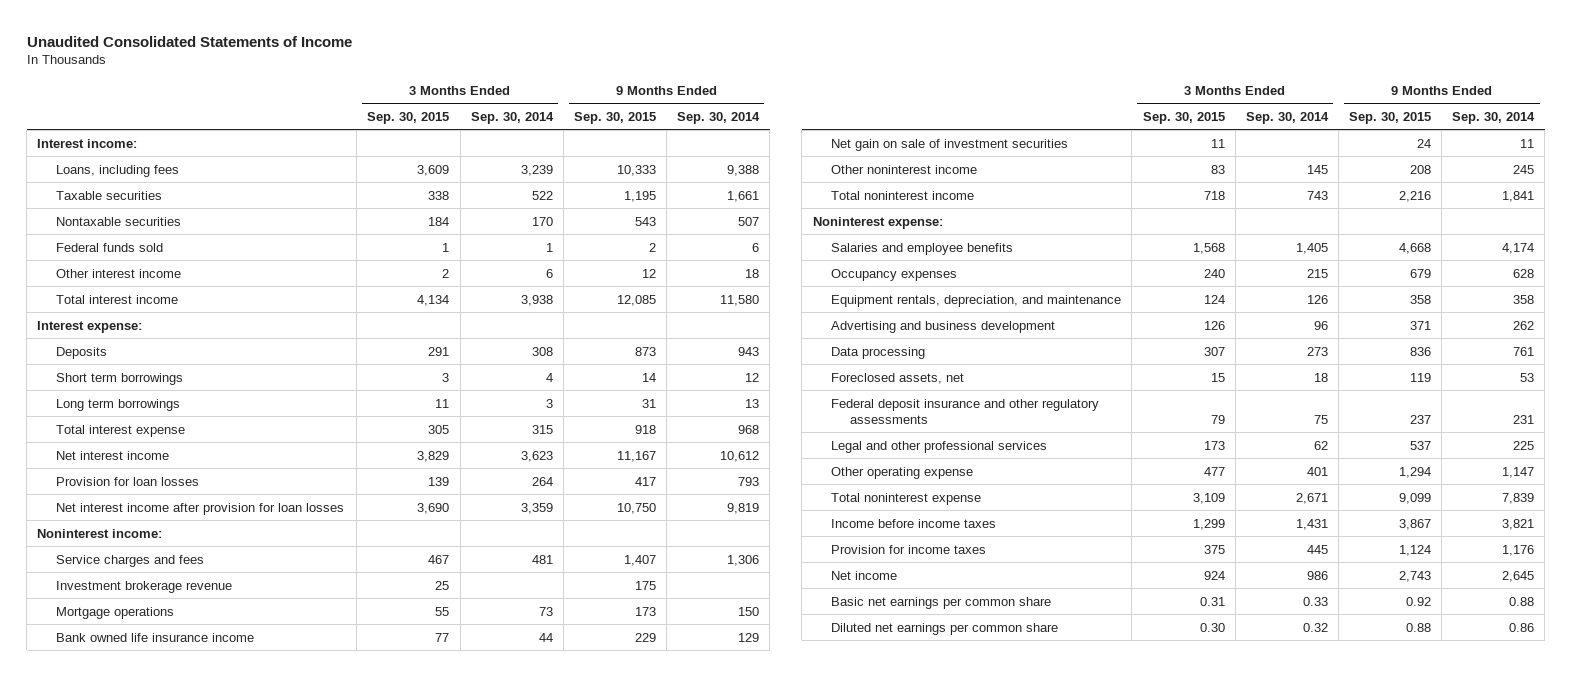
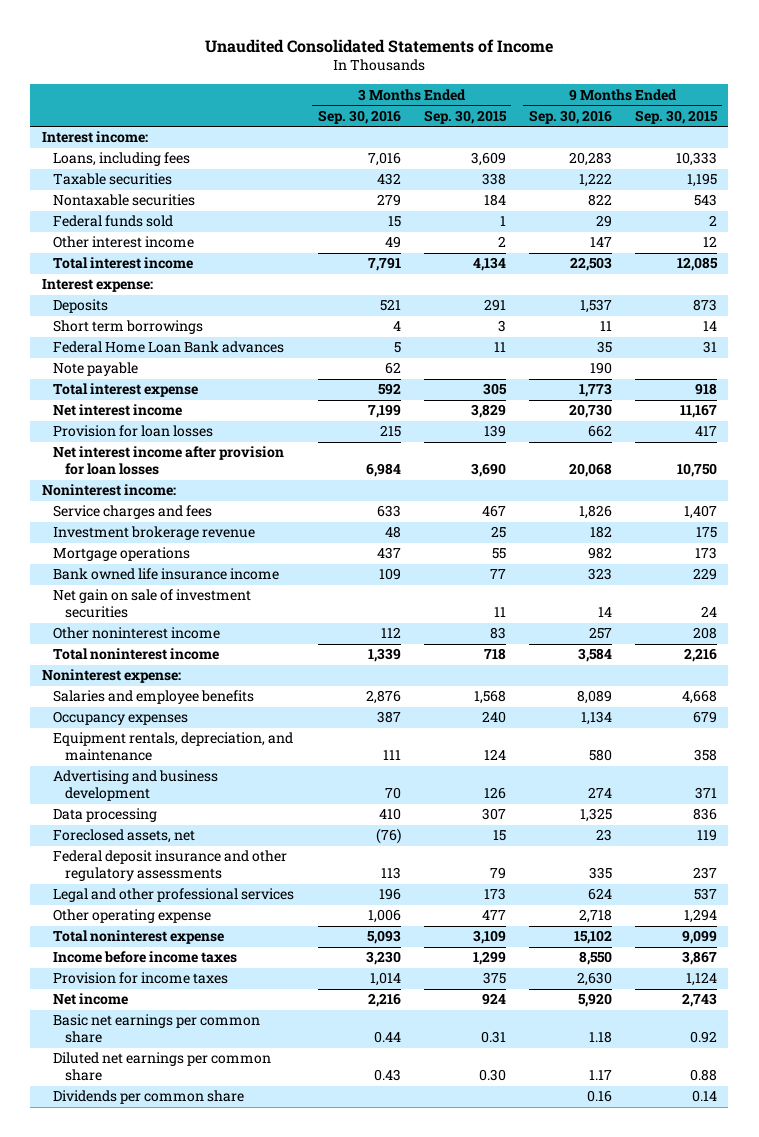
[470,111,554,124] Sep. 30, 2014 -> none
[677,111,761,124] Sep. 30, 2014 -> none
none -> [317,109,401,124] Sep. 30, 2016
none -> [528,109,612,124] Sep. 30, 2016
[56,398,181,411] Long term borrowings -> [53,341,285,354] Federal Home Loan Bank advances
none -> [53,362,139,377] Note payable
none -> [53,1090,245,1105] Dividends per common share

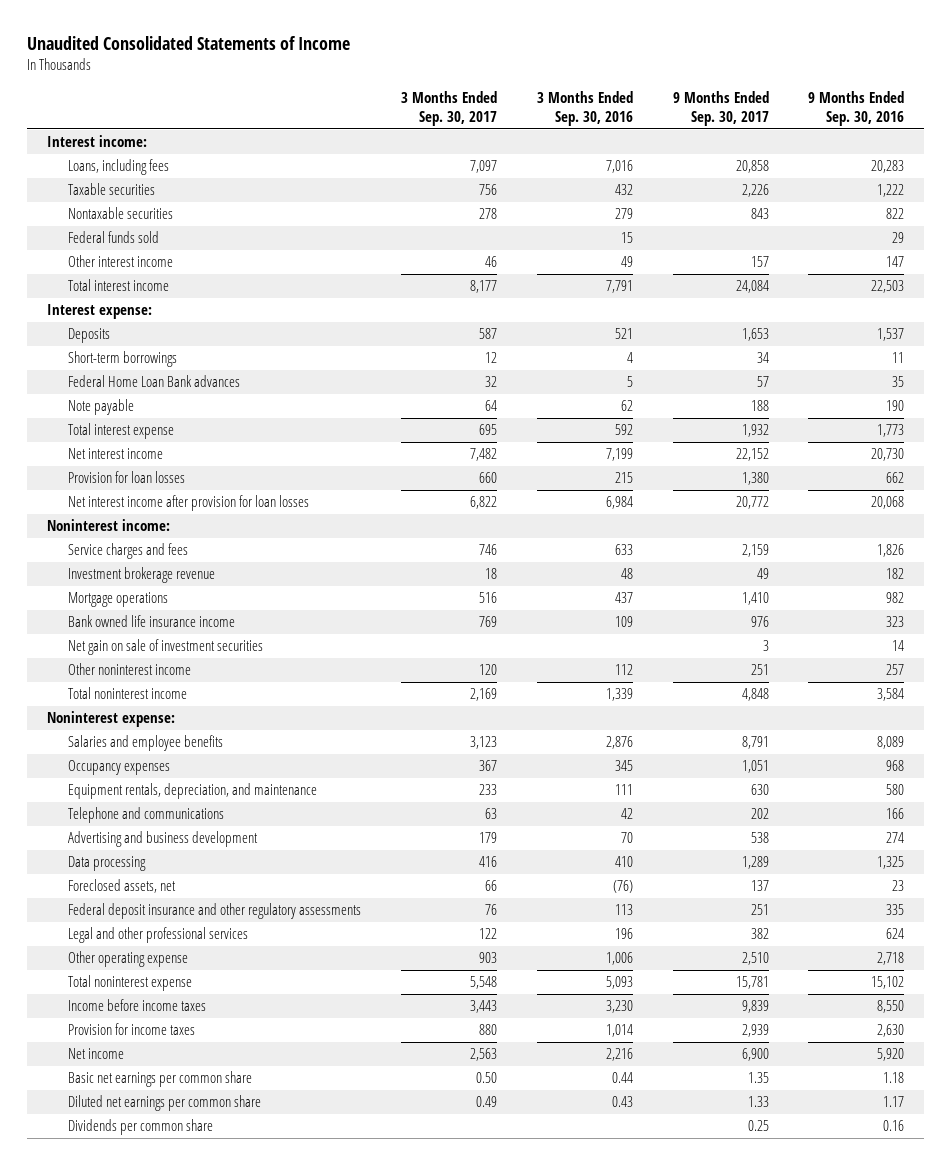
[423,109,507,124] Sep. 30, 2015 -> none
[634,109,718,124] Sep. 30, 2015 -> none
none -> [400,90,497,126] 3 Months Ended Sep. 30, 2017
none -> [672,90,769,126] 9 Months Ended Sep. 30, 2017
[53,320,204,335] Short term borrowings -> [68,351,178,368] Short-term borrowings
[376,711,401,724] 387 -> [614,760,633,772] 345
[580,711,612,726] 1,134 -> [886,760,905,772] 968
none -> [68,807,225,824] Telephone and communications

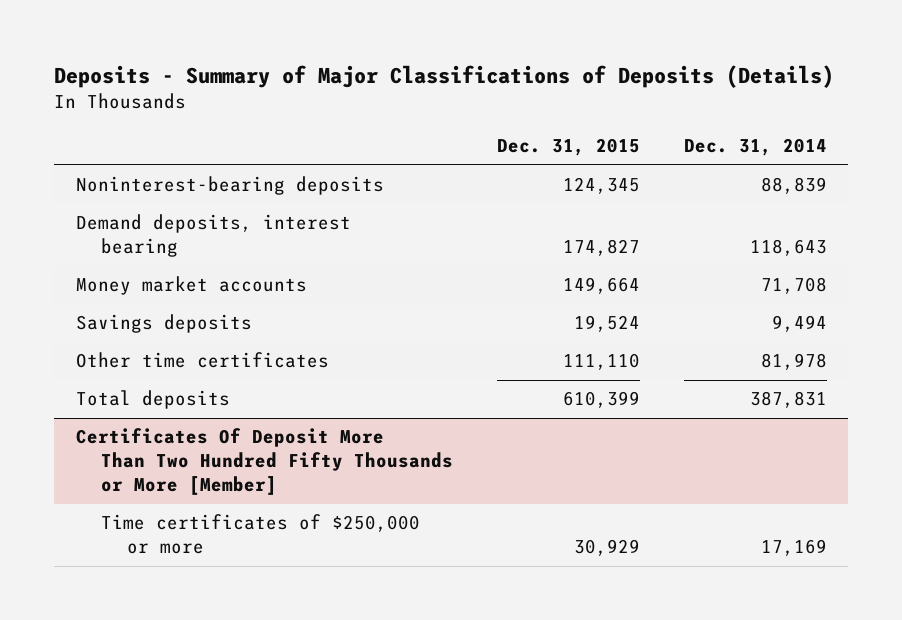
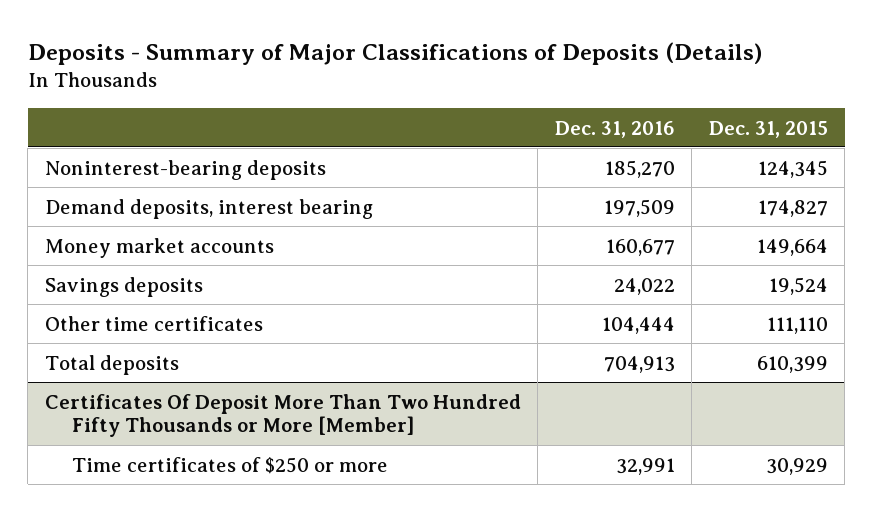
[683,138,827,157] Dec. 31, 2014 -> none
none -> [554,120,675,138] Dec. 31, 2016
[101,514,421,555] Time certificates of $250,000 or more -> [72,456,389,474] Time certificates of $250 or more

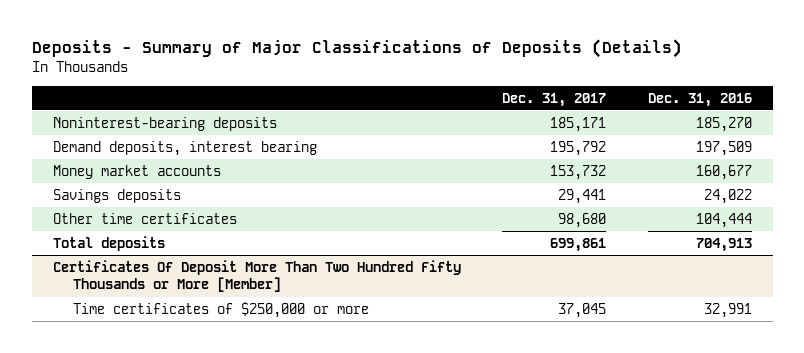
[708,120,828,138] Dec. 31, 2015 -> none
none -> [502,92,607,107] Dec. 31, 2017
[72,456,389,474] Time certificates of $250 or more -> [72,301,369,318] Time certificates of $250,000 or more

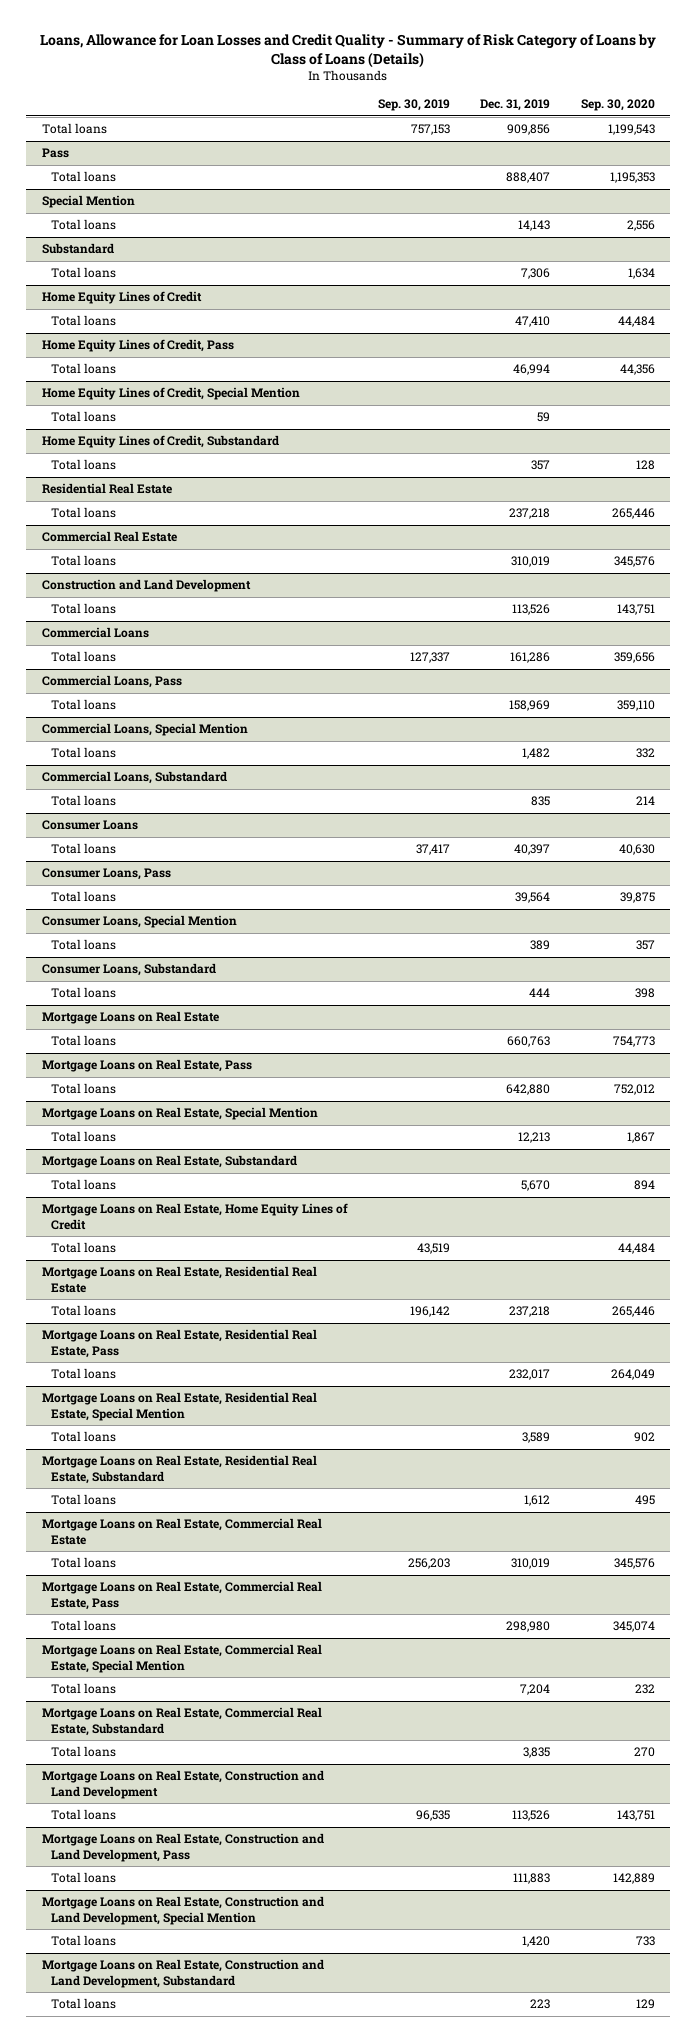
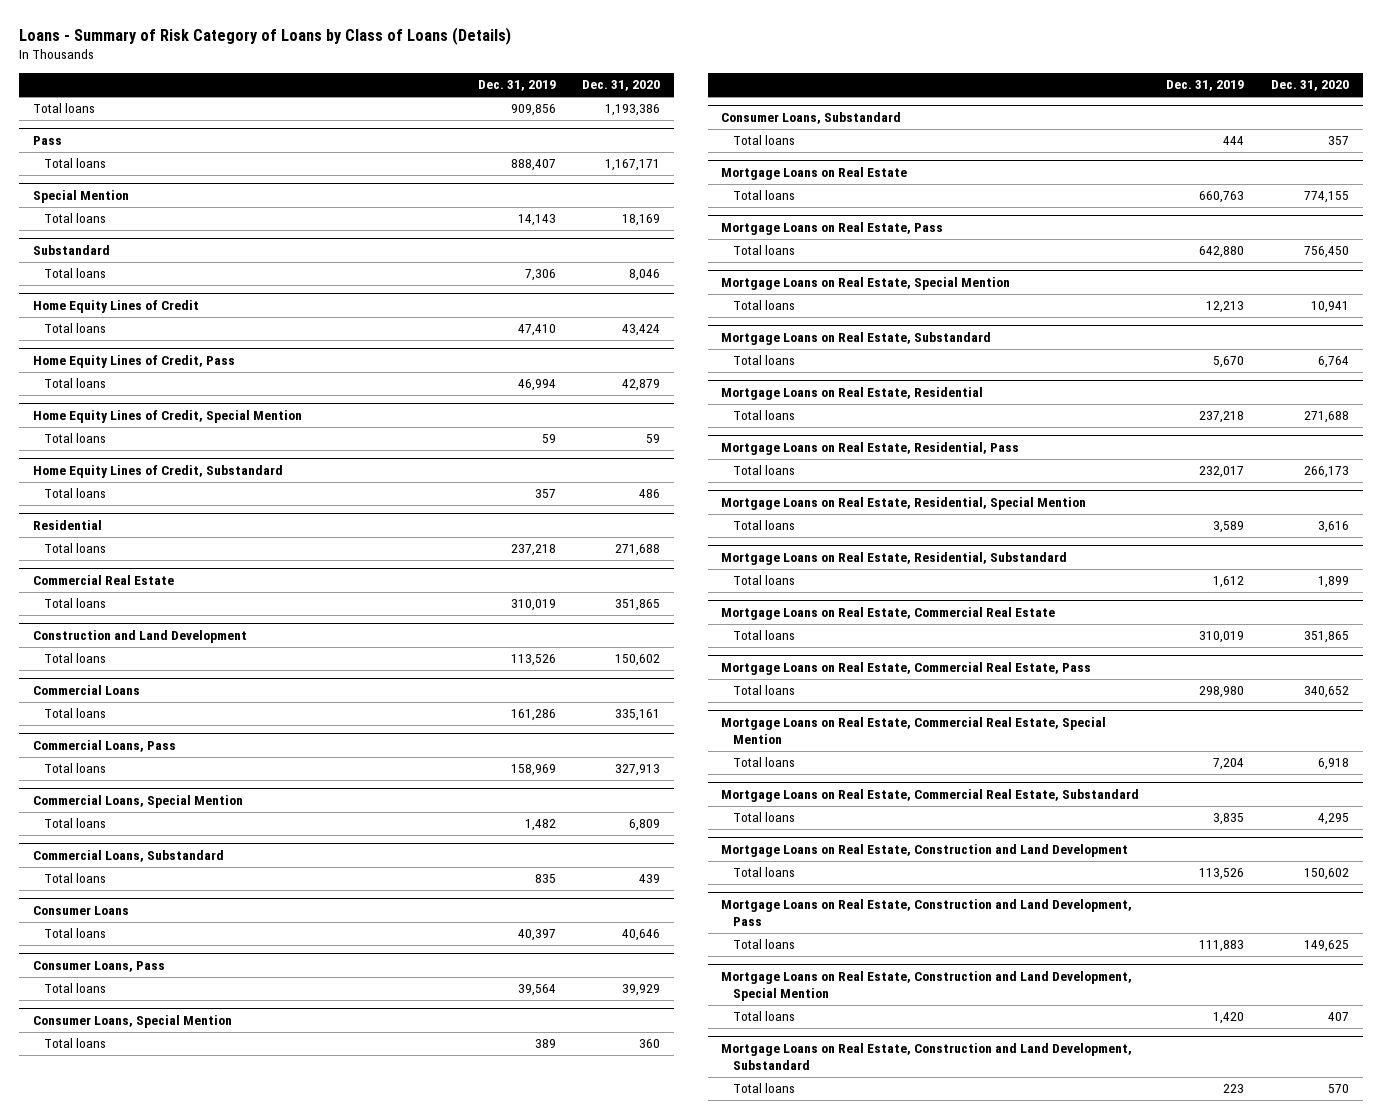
[40,34,657,68] Loans, Allowance for Loan Losses and Credit Quality - Summary of Risk Category of Loans by Class of Loans (Details) -> [19,26,512,45] Loans - Summary of Risk Category of Loans by Class of Loans (Details)
[377,99,450,112] Sep. 30, 2019 -> none
[581,99,656,112] Sep. 30, 2020 -> none
none -> [582,80,661,92] Dec. 31, 2020
[41,483,172,495] Residential Real Estate -> [32,520,102,531] Residential
[41,1203,348,1230] Mortgage Loans on Real Estate, Home Equity Lines of Credit -> none
[50,1242,116,1254] Total loans -> none
[41,1266,317,1293] Mortgage Loans on Real Estate, Residential Real Estate -> [721,387,984,401] Mortgage Loans on Real Estate, Residential
[41,1329,317,1358] Mortgage Loans on Real Estate, Residential Real Estate, Pass -> [721,442,1020,456] Mortgage Loans on Real Estate, Residential, Pass
[41,1392,317,1421] Mortgage Loans on Real Estate, Residential Real Estate, Special Mention -> [721,497,1087,511] Mortgage Loans on Real Estate, Residential, Special Mention
[41,1455,317,1484] Mortgage Loans on Real Estate, Residential Real Estate, Substandard -> [721,552,1068,566] Mortgage Loans on Real Estate, Residential, Substandard

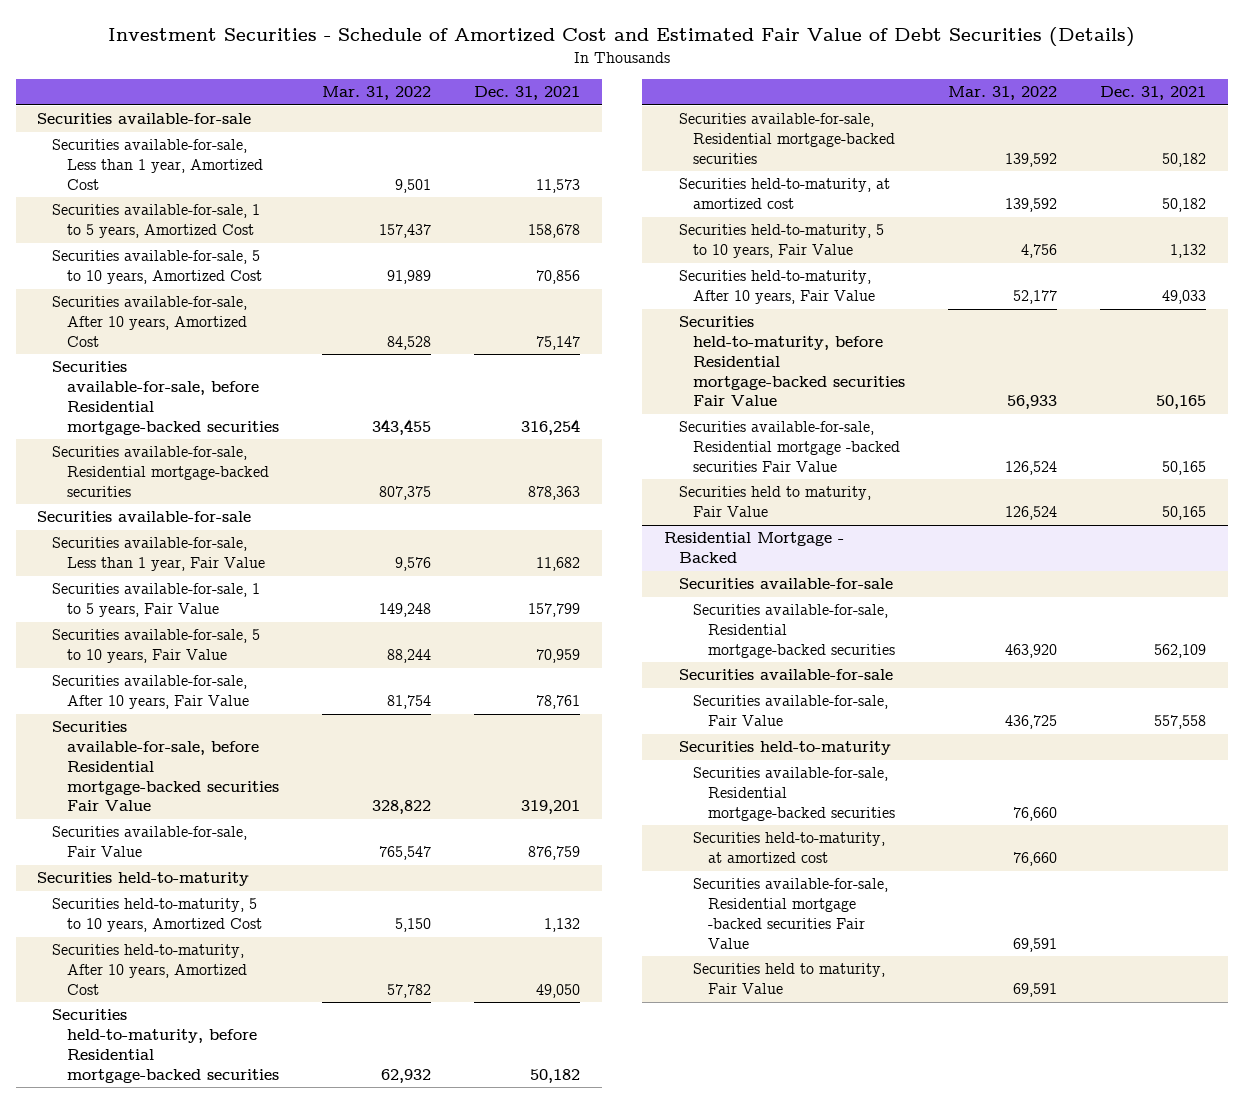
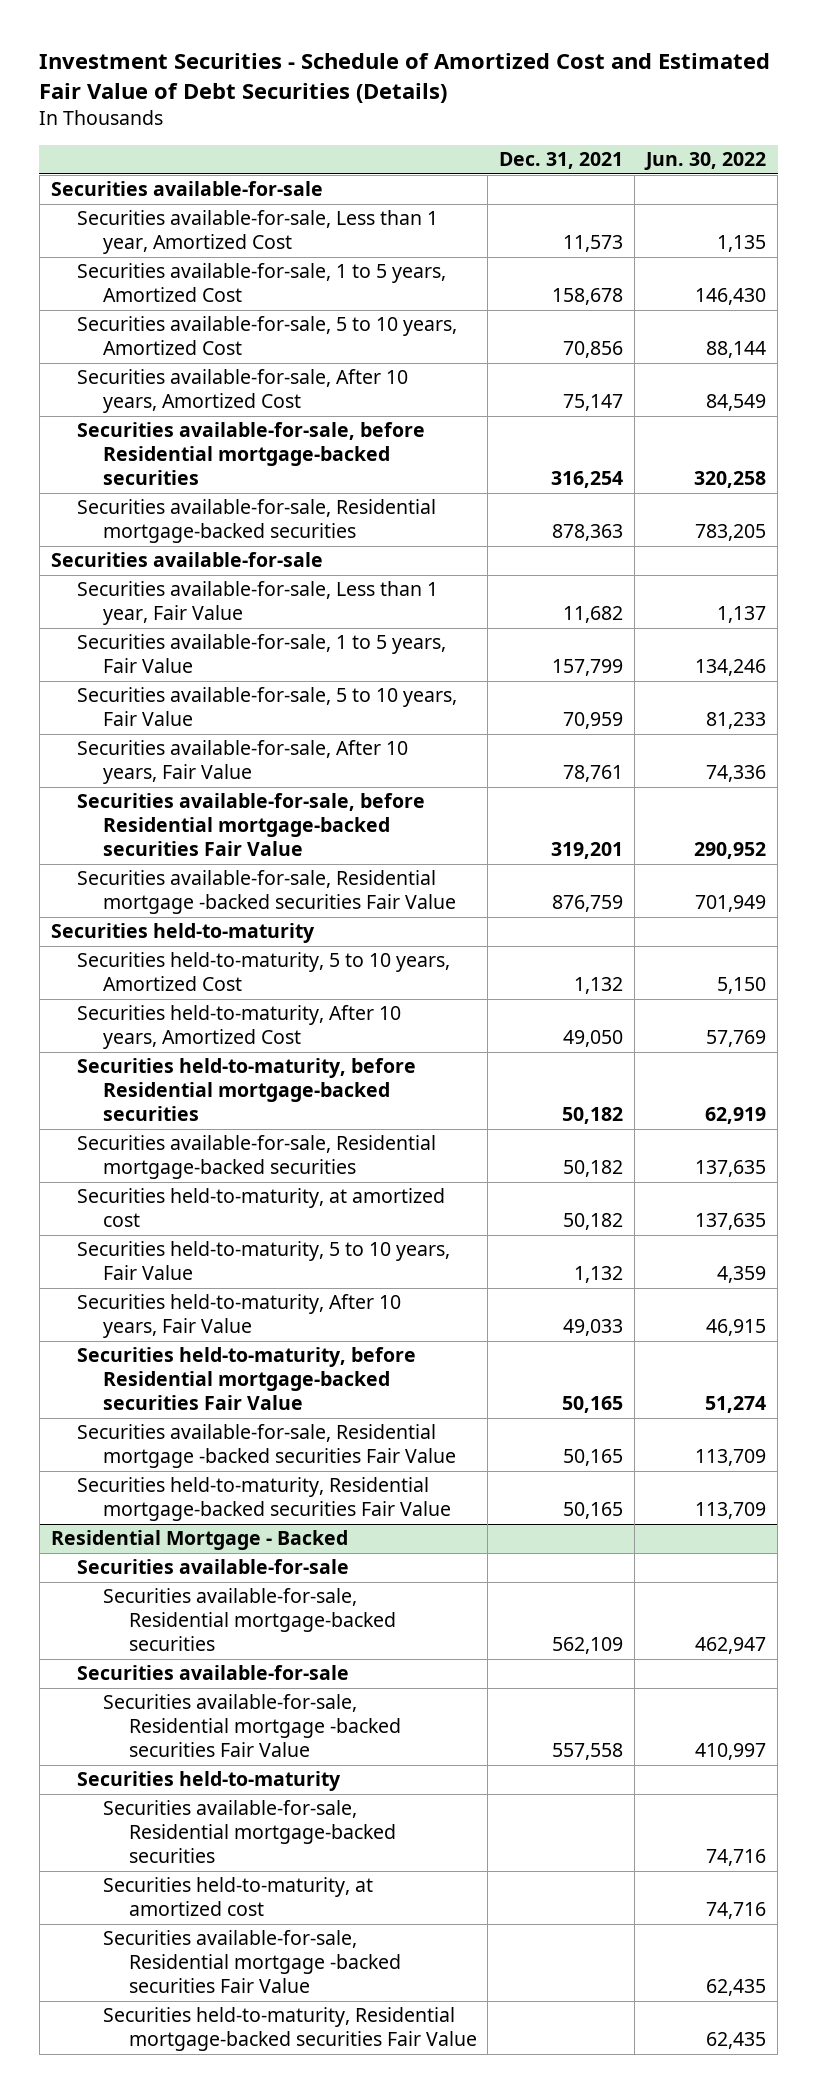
[322,86,432,101] Mar. 31, 2022 -> none
none -> [644,152,767,171] Jun. 30, 2022
[52,826,248,858] Securities available-for-sale, Fair Value -> [76,870,456,915] Securities available-for-sale, Residential mortgage -backed securities Fair Value
[678,486,871,518] Securities held to maturity, Fair Value -> [76,1477,451,1522] Securities held-to-maturity, Residential mortgage-backed securities Fair Value
[693,695,889,727] Securities available-for-sale, Fair Value -> [102,1694,401,1758] Securities available-for-sale, Residential mortgage -backed securities Fair Value
[693,963,886,995] Securities held to maturity, Fair Value -> [102,2007,477,2052] Securities held-to-maturity, Residential mortgage-backed securities Fair Value

